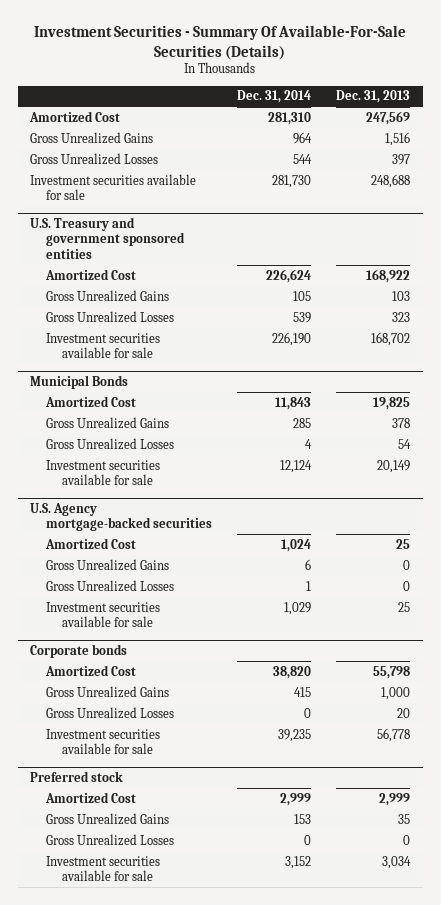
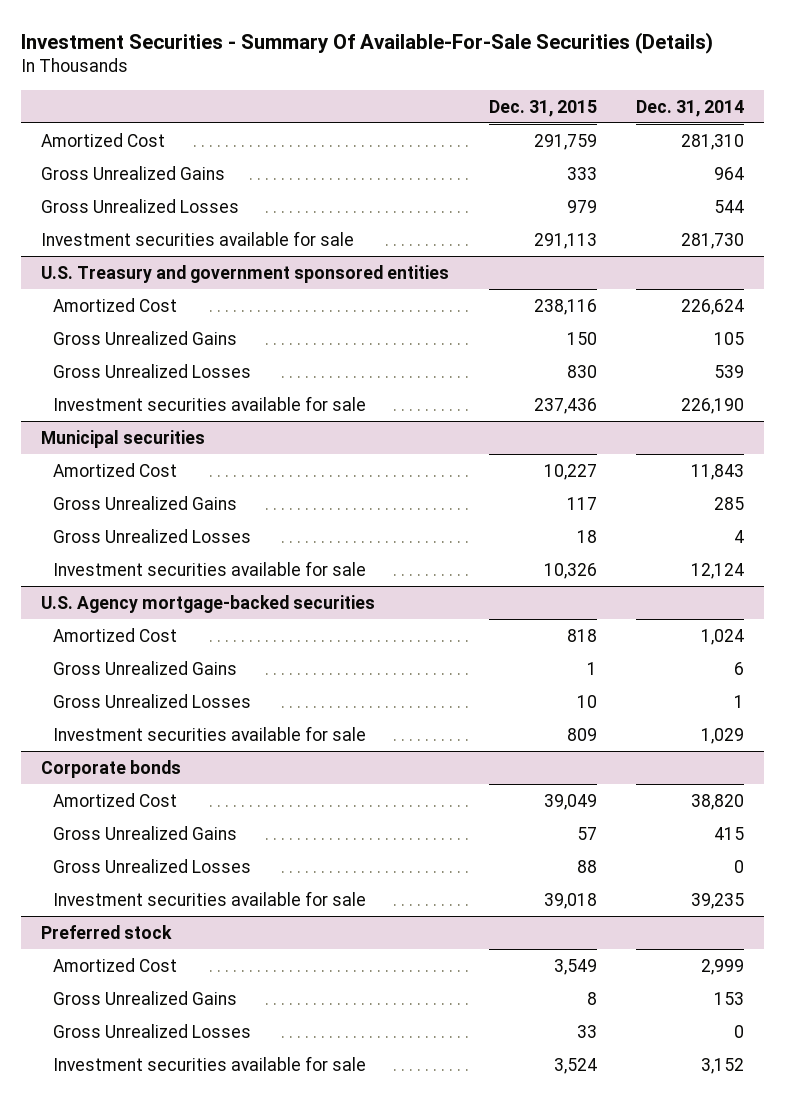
[336,90,411,104] Dec. 31, 2013 -> none
none -> [488,99,597,117] Dec. 31, 2015
[30,375,129,390] Municipal Bonds -> [41,429,206,448] Municipal securities

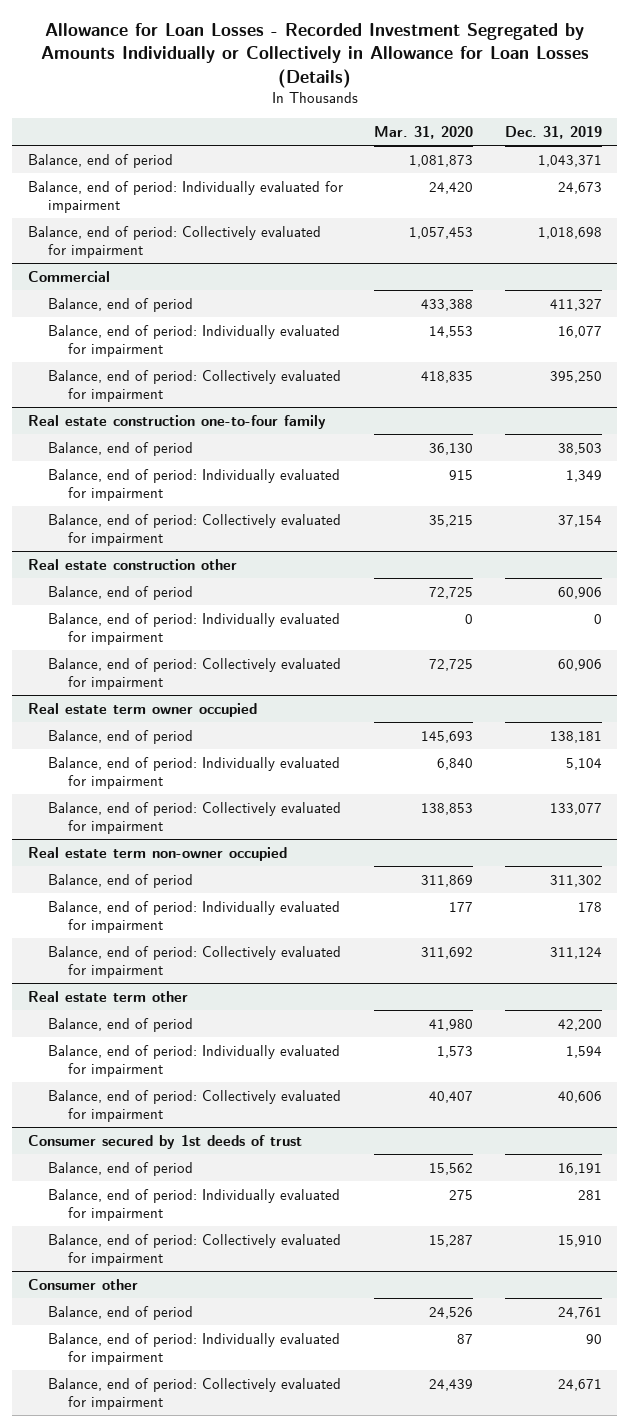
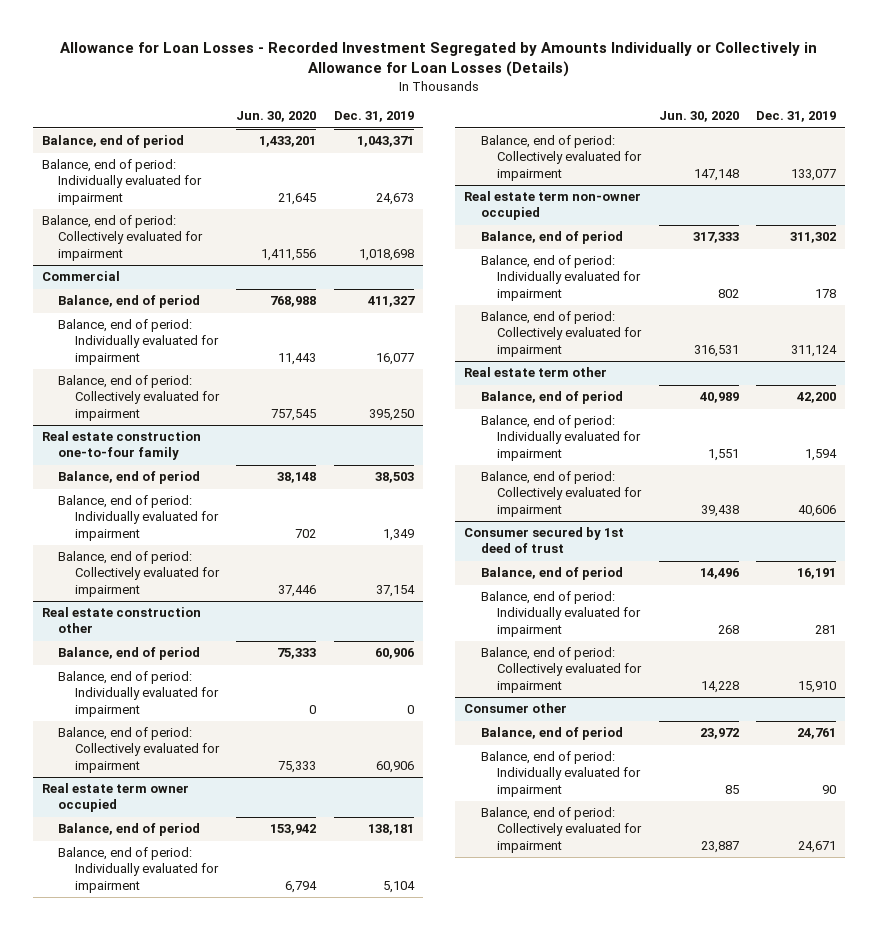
[374,125,474,139] Mar. 31, 2020 -> none
none -> [236,111,317,123] Jun. 30, 2020
[28,1134,303,1149] Consumer secured by 1st deeds of trust -> [464,527,625,554] Consumer secured by 1st deed of trust

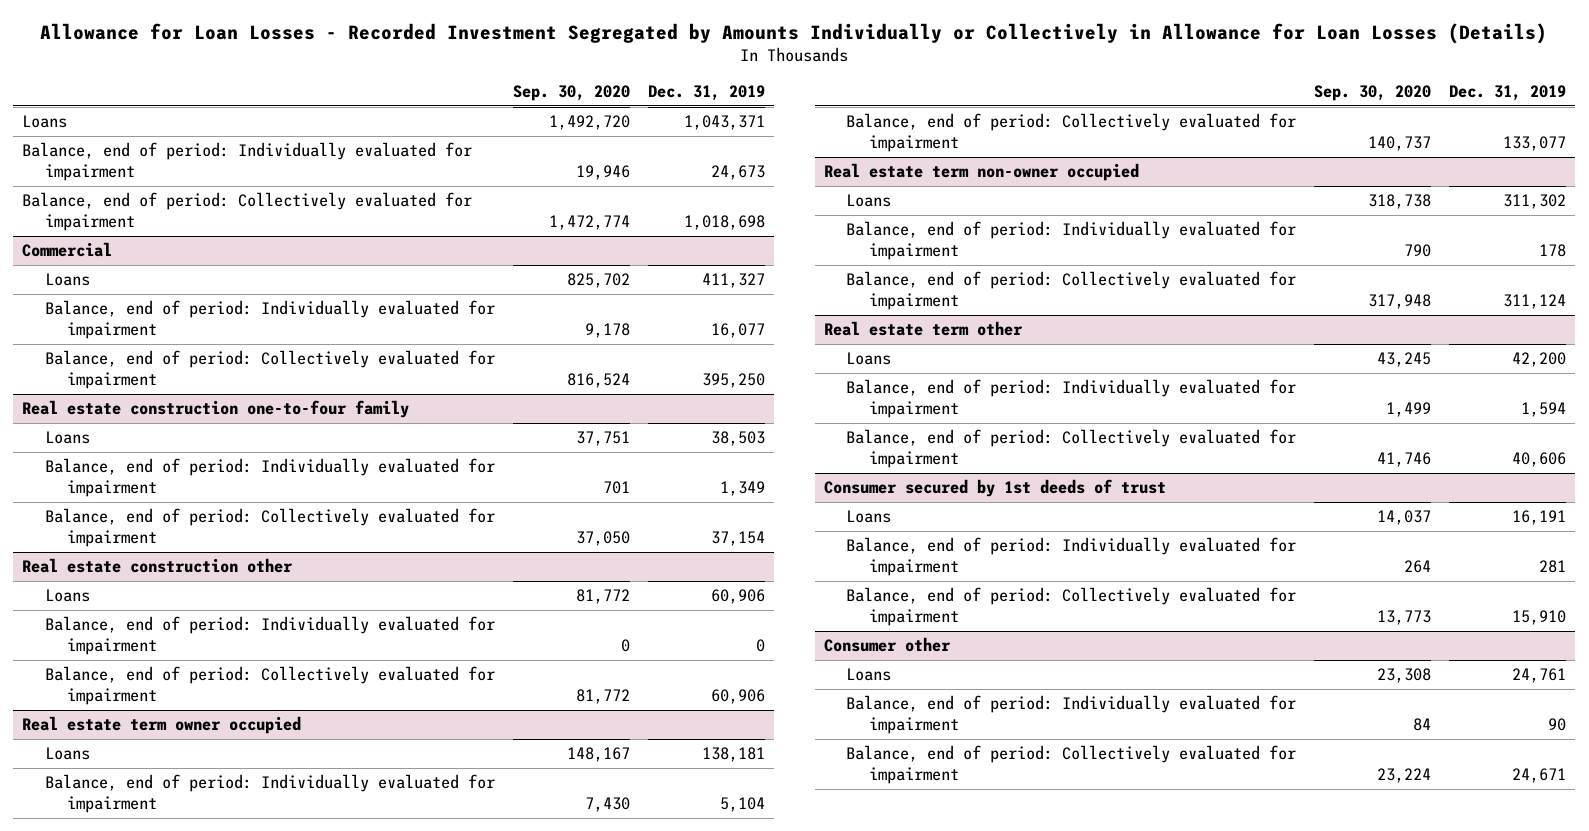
[236,111,317,123] Jun. 30, 2020 -> none
none -> [512,85,630,102] Sep. 30, 2020
[41,135,184,149] Balance, end of period -> [22,115,68,129] Loans
[58,295,201,309] Balance, end of period -> [44,273,90,287] Loans
[58,471,201,485] Balance, end of period -> [44,431,90,445] Loans
[58,647,201,661] Balance, end of period -> [44,589,90,603] Loans
[58,823,201,837] Balance, end of period -> [44,747,90,761] Loans
[480,231,623,245] Balance, end of period -> [846,194,892,208] Loans
[480,391,623,405] Balance, end of period -> [846,352,892,366] Loans
[464,527,625,554] Consumer secured by 1st deed of trust -> [823,479,1166,498] Consumer secured by 1st deeds of trust
[480,567,623,581] Balance, end of period -> [846,510,892,524] Loans
[480,727,623,741] Balance, end of period -> [846,668,892,682] Loans

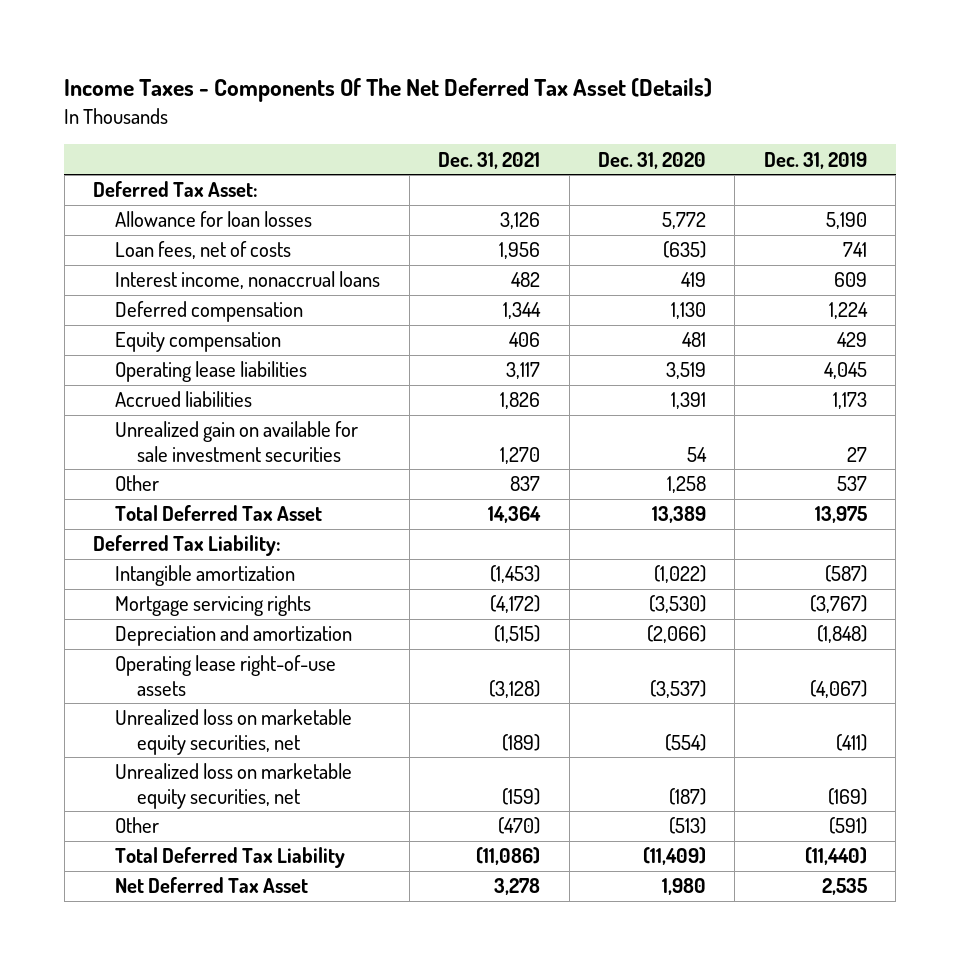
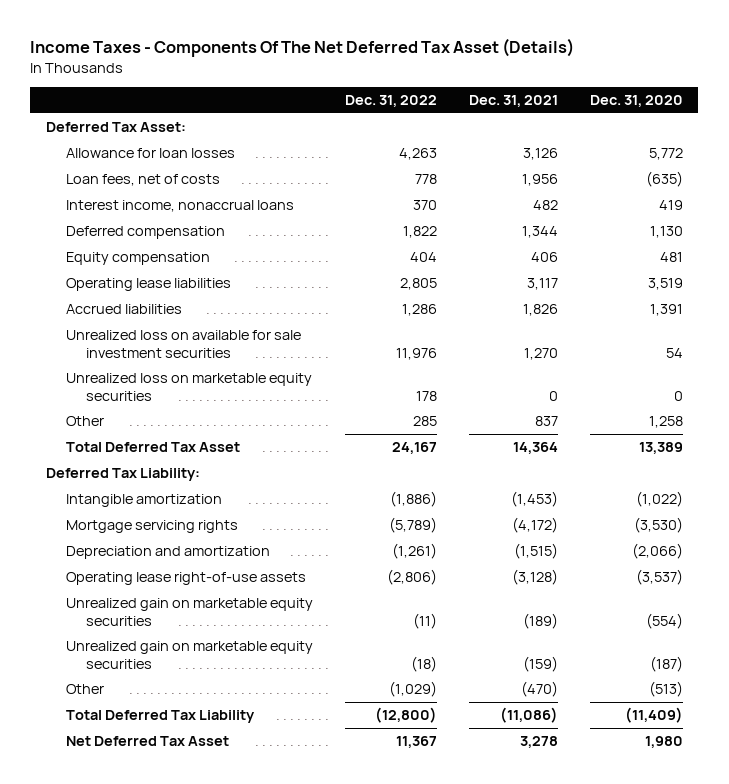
[763,151,867,169] Dec. 31, 2019 -> none
none -> [345,95,438,108] Dec. 31, 2022
[115,421,359,462] Unrealized gain on available for sale investment securities -> [66,330,302,358] Unrealized loss on available for sale investment securities
none -> [66,373,313,401] Unrealized loss on marketable equity securities
[115,709,353,755] Unrealized loss on marketable equity securities, net -> [66,598,314,626] Unrealized gain on marketable equity securities
[115,763,353,809] Unrealized loss on marketable equity securities, net -> [66,641,314,669] Unrealized gain on marketable equity securities

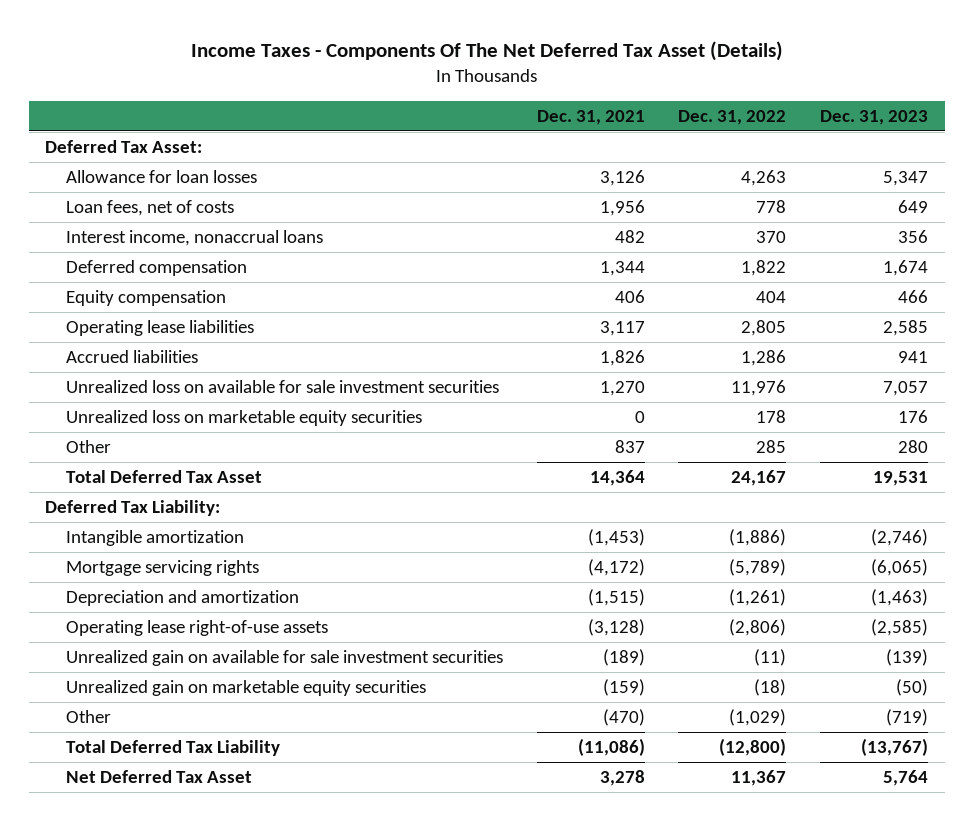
[589,95,683,108] Dec. 31, 2020 -> none
none -> [819,109,928,125] Dec. 31, 2023
[66,598,314,626] Unrealized gain on marketable equity securities -> [66,650,504,667] Unrealized gain on available for sale investment securities

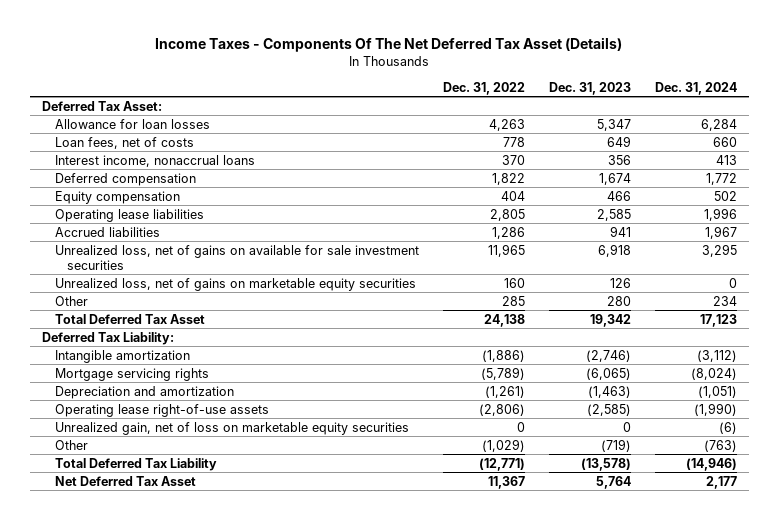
[536,109,645,125] Dec. 31, 2021 -> none
none -> [654,81,737,95] Dec. 31, 2024
[66,380,500,394] Unrealized loss on available for sale investment securities -> [54,244,419,270] Unrealized loss, net of gains on available for sale investment securities
[731,380,787,397] 11,976 -> [487,243,525,257] 11,965
[882,381,928,397] 7,057 -> [597,243,631,257] 6,918
[66,410,423,427] Unrealized loss on marketable equity securities -> [54,277,416,291] Unrealized loss, net of gains on marketable equity securities
[756,410,787,424] 178 -> [503,277,525,288] 160
[897,410,928,424] 176 -> [609,277,631,288] 126
[731,470,787,487] 24,167 -> [483,313,525,327] 24,138
[872,471,928,487] 19,531 -> [589,313,631,327] 19,342
[66,650,504,667] Unrealized gain on available for sale investment securities -> none
[66,680,427,697] Unrealized gain on marketable equity securities -> [54,421,409,435] Unrealized gain, net of loss on marketable equity securities
[754,679,787,697] (18) -> [516,421,525,432] 0
[895,679,928,697] (50) -> [622,421,631,432] 0
[719,738,787,757] (12,800) -> [478,457,525,471] (12,771)
[860,738,928,757] (13,767) -> [580,457,631,471] (13,578)

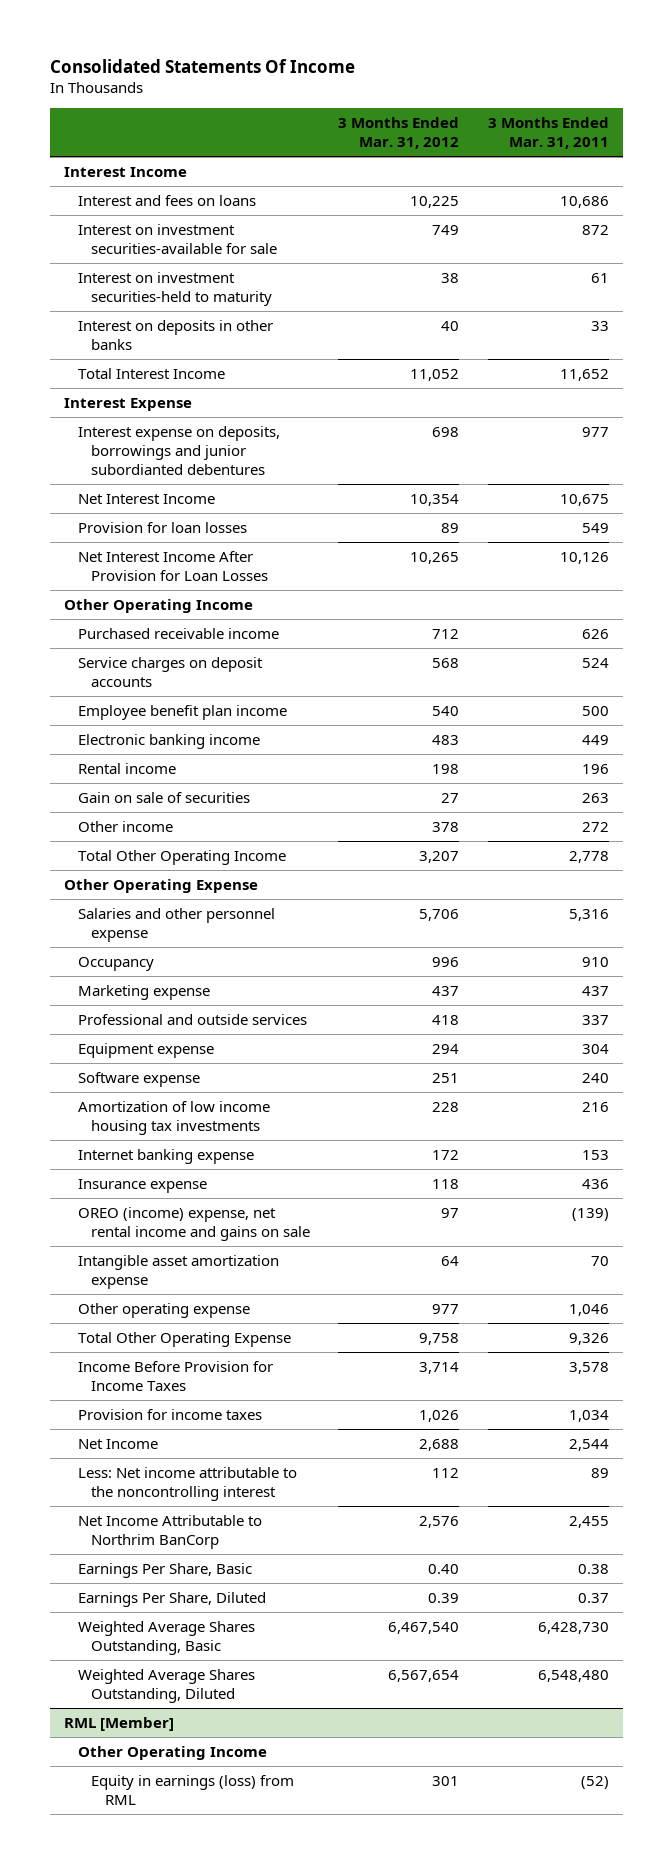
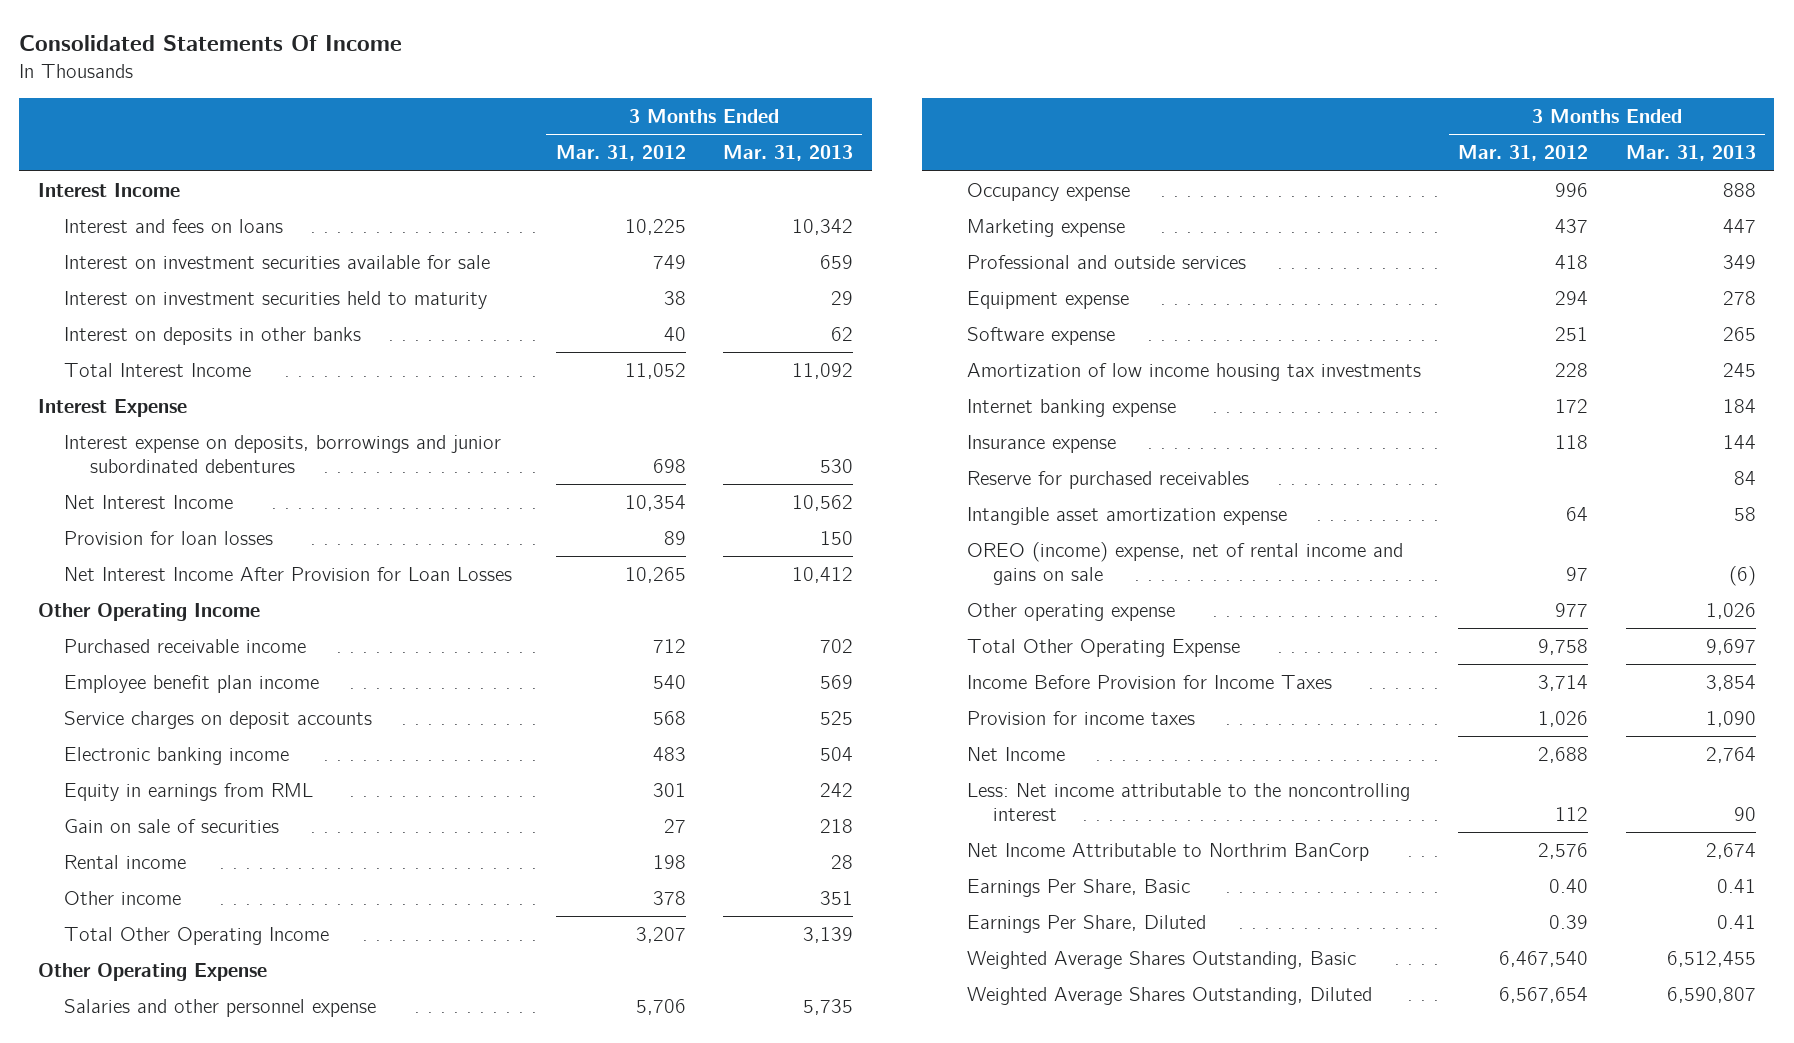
[487,117,609,149] 3 Months Ended Mar. 31, 2011 -> none
none -> [723,145,854,162] Mar. 31, 2013
[77,223,278,254] Interest on investment securities-available for sale -> [64,255,491,270] Interest on investment securities available for sale
[77,271,273,306] Interest on investment securities-held to maturity -> [64,291,488,310] Interest on investment securities held to maturity
[77,425,280,475] Interest expense on deposits, borrowings and junior subordianted debentures -> [64,435,502,473] Interest expense on deposits, borrowings and junior subordinated debentures
[77,656,263,687] Service charges on deposit accounts -> [64,711,373,730] Service charges on deposit accounts
none -> [64,783,314,802] Equity in earnings from RML
[77,762,176,774] Rental income -> [64,855,187,870] Rental income
[77,956,154,971] Occupancy -> [966,183,1130,202] Occupancy expense
[77,1206,311,1241] OREO (income) expense, net rental income and gains on sale -> none
none -> [966,471,1249,490] Reserve for purchased receivables
none -> [966,542,1403,585] OREO (income) expense, net of rental income and gains on sale
[63,1716,174,1731] RML [Member] -> none
[77,1745,267,1760] Other Operating Income -> none
[91,1774,295,1805] Equity in earnings (loss) from RML -> none

